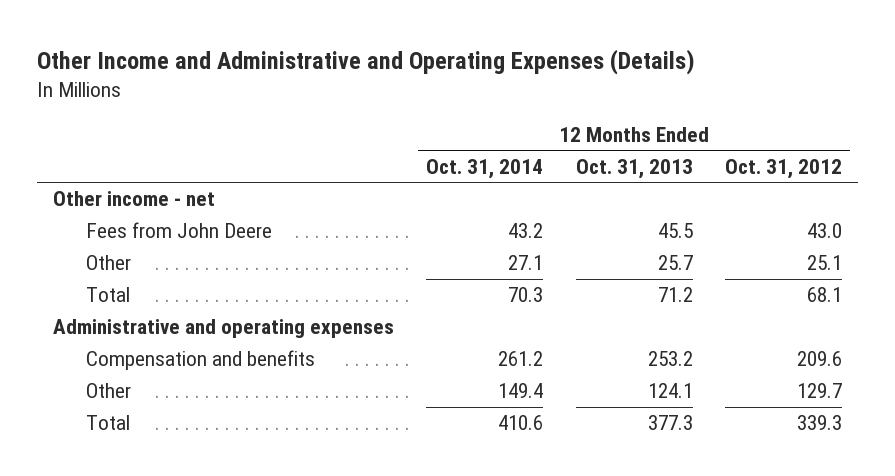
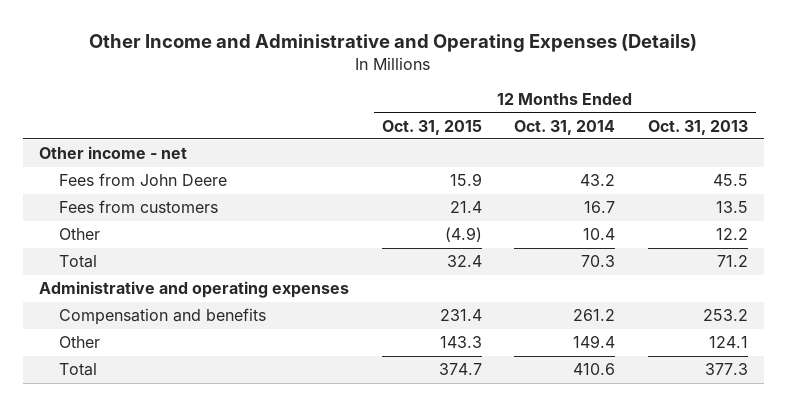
[725,158,843,179] Oct. 31, 2012 -> none
none -> [381,119,482,135] Oct. 31, 2015
none -> [59,200,219,214] Fees from customers
[508,255,544,271] 27.1 -> [583,228,616,241] 10.4
[657,255,693,271] 25.7 -> [715,228,748,241] 12.2

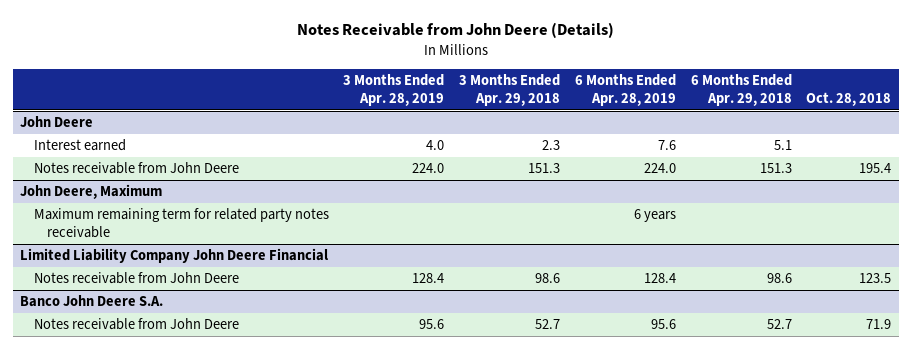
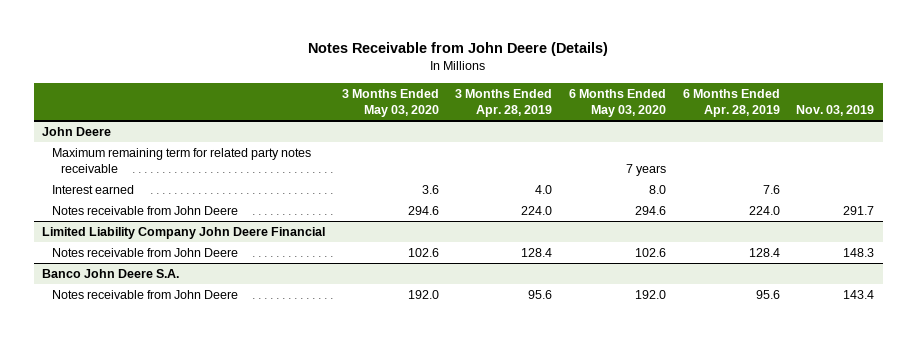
[459,74,561,106] 3 Months Ended Apr. 29, 2018 -> none
[690,74,792,106] 6 Months Ended Apr. 29, 2018 -> none
[806,91,892,106] Oct. 28, 2018 -> none
none -> [341,89,439,117] 3 Months Ended May 03, 2020
none -> [568,89,666,117] 6 Months Ended May 03, 2020
none -> [796,104,875,116] Nov. 03, 2019
none -> [51,148,311,173] Maximum remaining term for related party notes receivable
[20,184,163,200] John Deere, Maximum -> none
[33,208,329,238] Maximum remaining term for related party notes receivable -> none

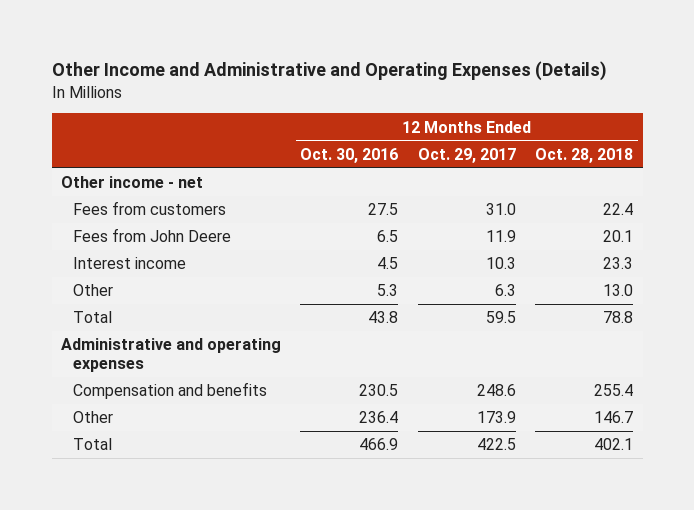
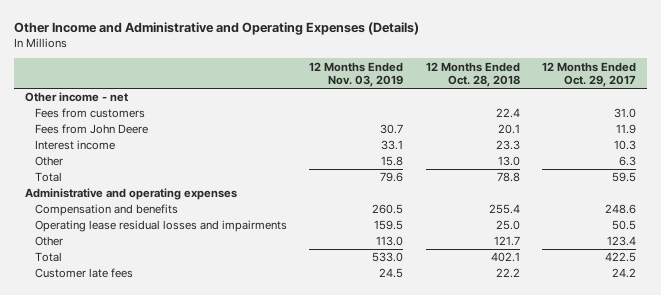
[300,147,399,163] Oct. 30, 2016 -> none
none -> [309,61,404,88] 12 Months Ended Nov. 03, 2019
none -> [35,220,288,233] Operating lease residual losses and impairments
[476,411,516,424] 173.9 -> [606,236,636,247] 123.4
[593,411,633,424] 146.7 -> [493,236,520,247] 121.7
none -> [35,268,134,279] Customer late fees

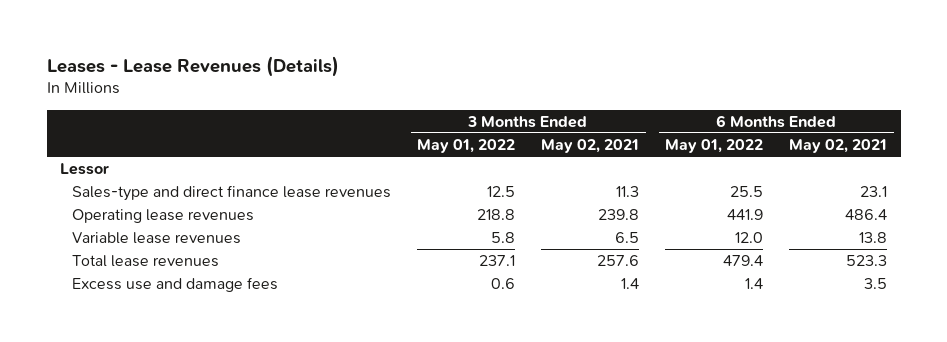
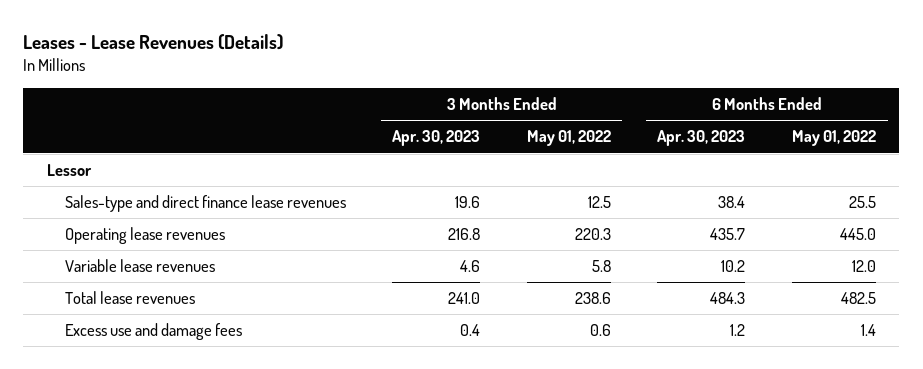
[541,139,640,154] May 02, 2021 -> none
[789,139,888,154] May 02, 2021 -> none
none -> [392,130,481,147] Apr. 30, 2023
none -> [657,130,746,147] Apr. 30, 2023
[477,209,516,221] 218.8 -> [574,228,611,241] 220.3
[727,209,764,221] 441.9 -> [840,228,877,241] 445.0
[479,255,516,267] 237.1 -> [574,292,611,305] 238.6
[723,255,764,267] 479.4 -> [841,292,877,305] 482.5

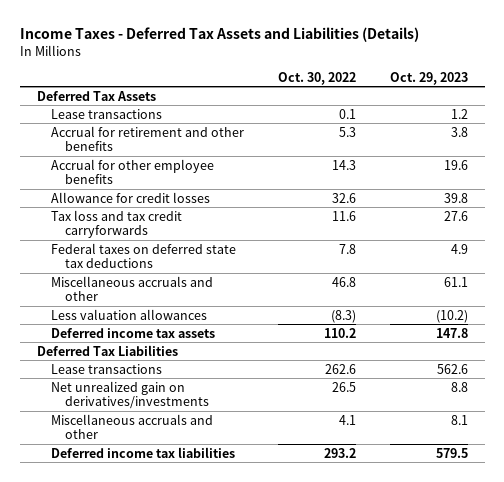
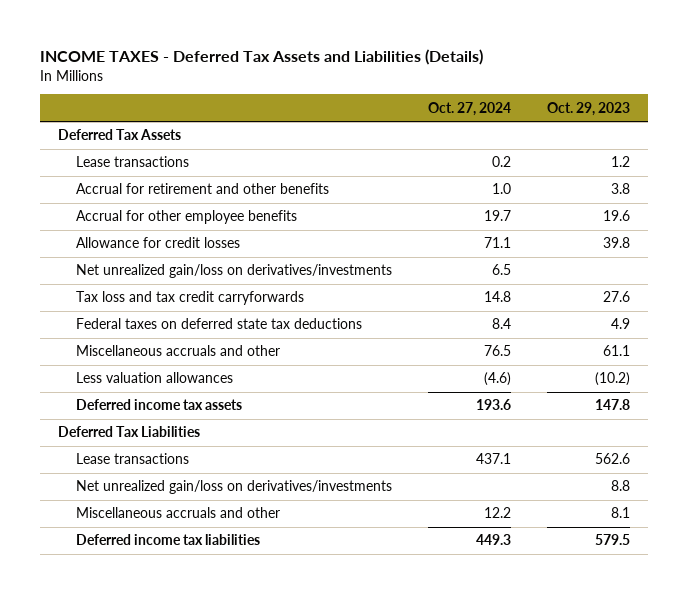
[19,26,419,42] Income Taxes - Deferred Tax Assets and Liabilities (Details) -> [40,48,484,65] INCOME TAXES - Deferred Tax Assets and Liabilities (Details)
[277,71,356,85] Oct. 30, 2022 -> none
none -> [428,101,512,116] Oct. 27, 2024
none -> [76,264,393,279] Net unrealized gain/loss on derivatives/investments
[50,380,209,409] Net unrealized gain on derivatives/investments -> [76,480,393,495] Net unrealized gain/loss on derivatives/investments

